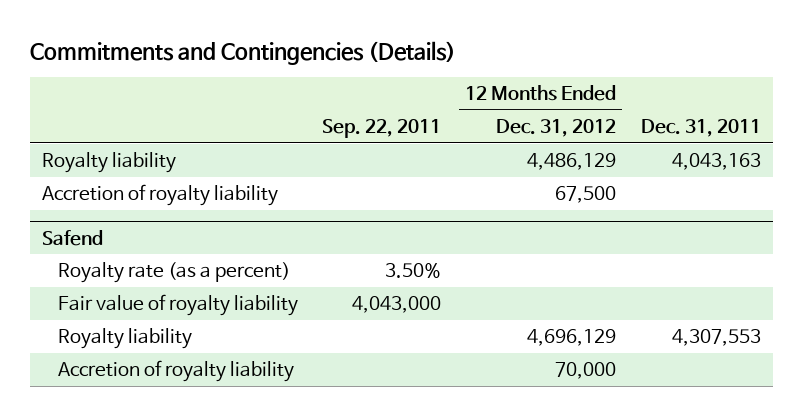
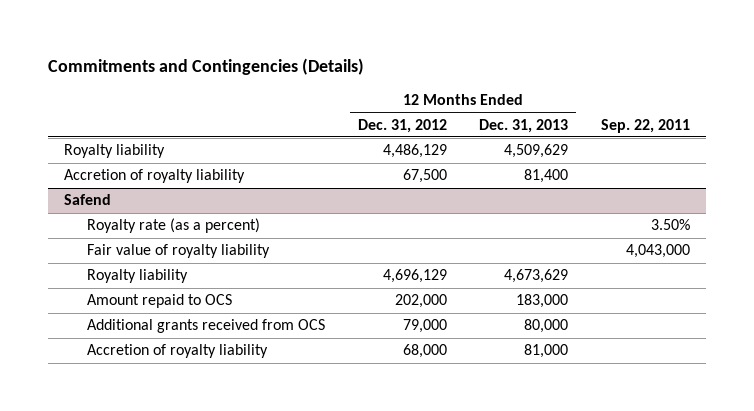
[640,119,761,138] Dec. 31, 2011 -> none
none -> [479,118,569,133] Dec. 31, 2013
none -> [87,294,233,309] Amount repaid to OCS
none -> [87,319,326,334] Additional grants received from OCS
[555,362,617,380] 70,000 -> [402,344,447,359] 68,000

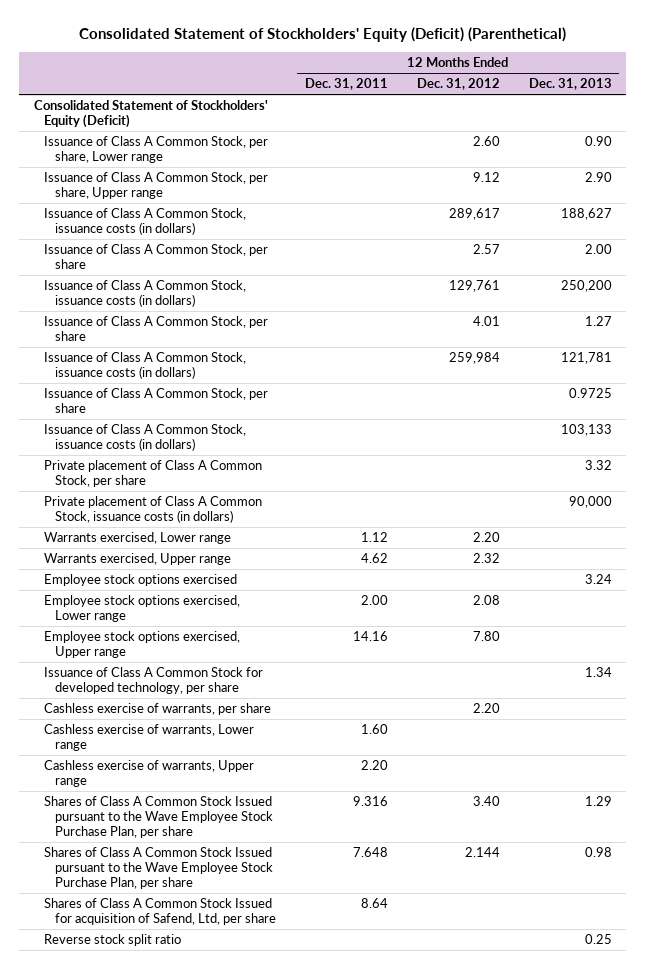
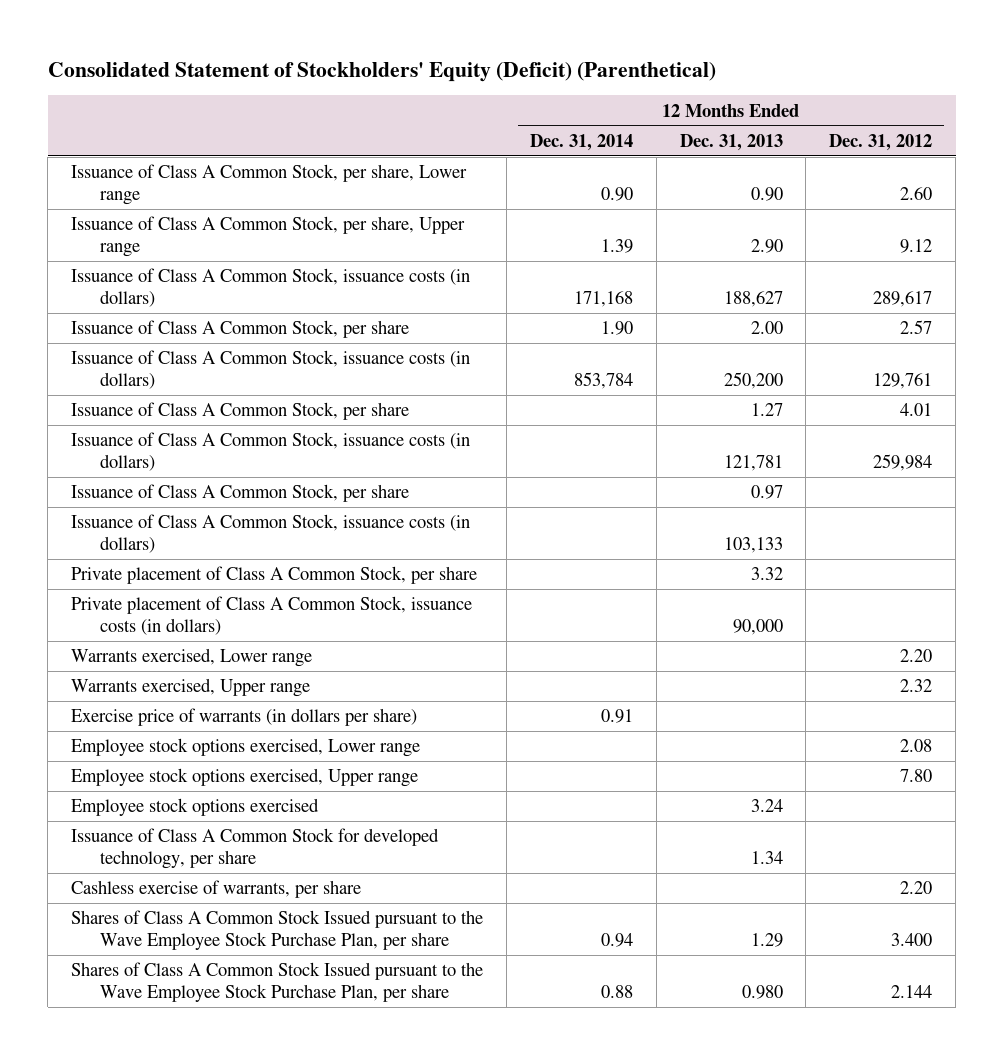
[304,78,388,91] Dec. 31, 2011 -> none
none -> [529,133,633,151] Dec. 31, 2014
[33,100,268,129] Consolidated Statement of Stockholders' Equity (Deficit) -> none
[568,388,612,399] 0.9725 -> [750,485,783,500] 0.97
none -> [71,708,418,727] Exercise price of warrants (in dollars per share)
[44,574,238,587] Employee stock options exercised -> [71,798,320,817] Employee stock options exercised
[44,724,255,752] Cashless exercise of warrants, Lower range -> none
[44,760,255,788] Cashless exercise of warrants, Upper range -> none
[44,898,276,926] Shares of Class A Common Stock Issued for acquisition of Safend, Ltd, per share -> none
[44,934,182,947] Reverse stock split ratio -> none
[472,796,500,807] 3.40 -> [891,932,933,946] 3.400
[584,847,612,858] 0.98 -> [741,984,783,999] 0.980

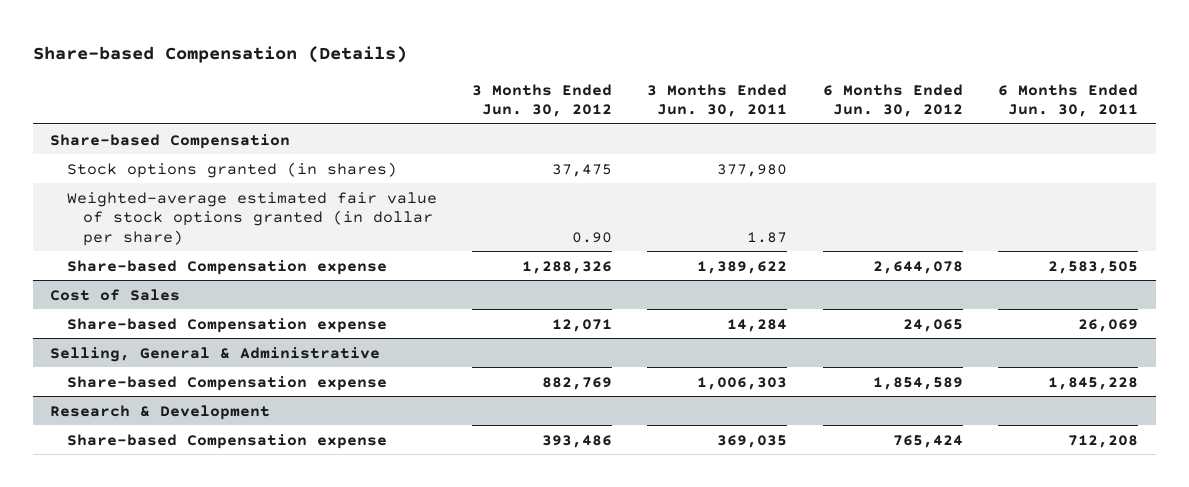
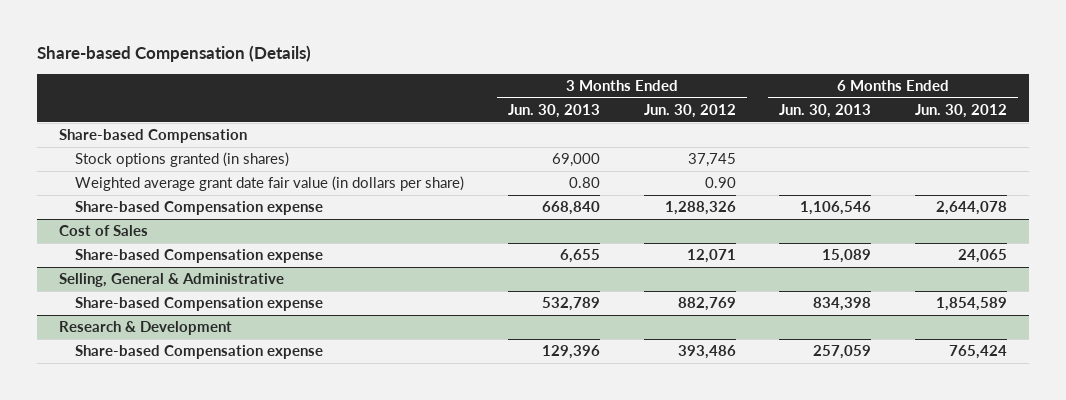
[647,83,788,118] 3 Months Ended Jun. 30, 2011 -> none
[998,83,1139,118] 6 Months Ended Jun. 30, 2011 -> none
none -> [507,104,600,119] Jun. 30, 2013
none -> [779,104,872,119] Jun. 30, 2013
[552,163,613,177] 37,475 -> [687,153,736,168] 37,745
[66,191,437,246] Weighted-average estimated fair value of stock options granted (in dollar per share) -> [75,176,465,192] Weighted average grant date fair value (in dollars per share)

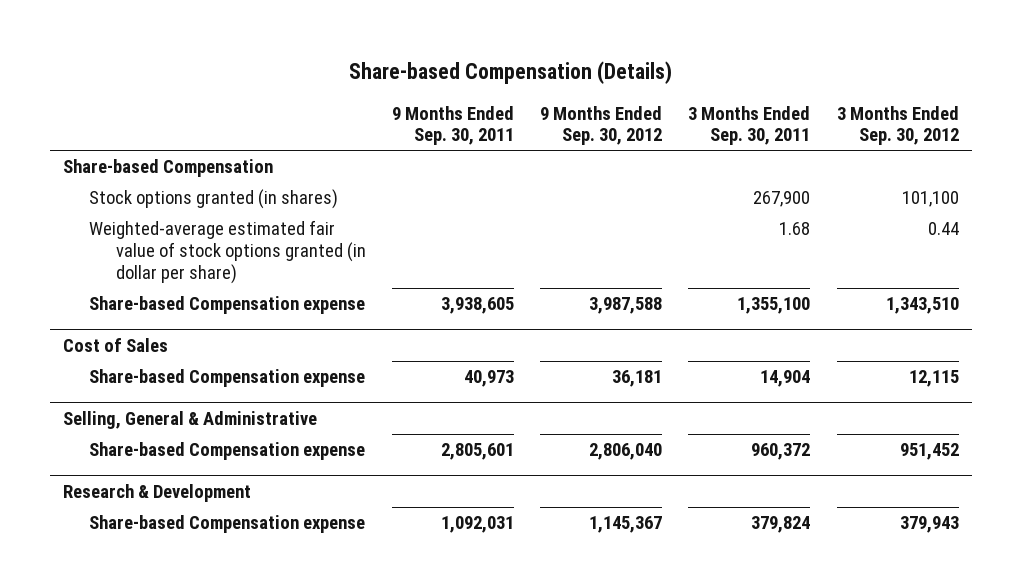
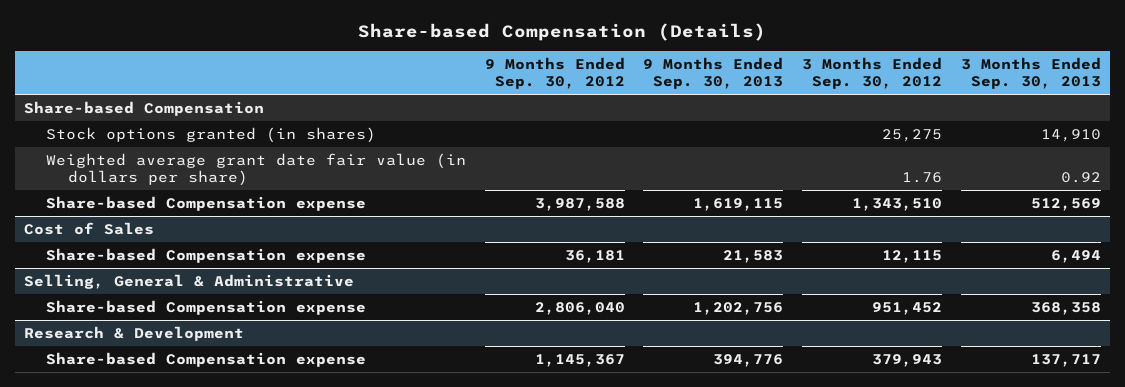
[392,105,515,146] 9 Months Ended Sep. 30, 2011 -> none
[688,105,811,146] 3 Months Ended Sep. 30, 2011 -> none
none -> [643,57,784,89] 9 Months Ended Sep. 30, 2013
none -> [960,57,1101,89] 3 Months Ended Sep. 30, 2013
[901,191,959,208] 101,100 -> [881,129,942,143] 25,275
[89,220,367,284] Weighted-average estimated fair value of stock options granted (in dollar per share) -> [45,153,466,186] Weighted average grant date fair value (in dollars per share)
[927,222,959,236] 0.44 -> [901,171,942,183] 1.76

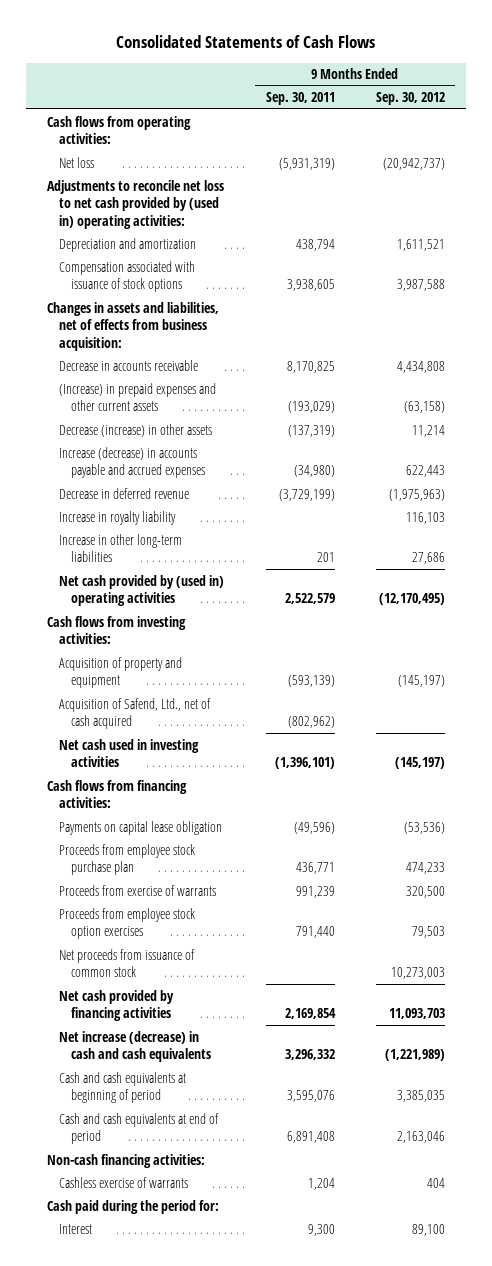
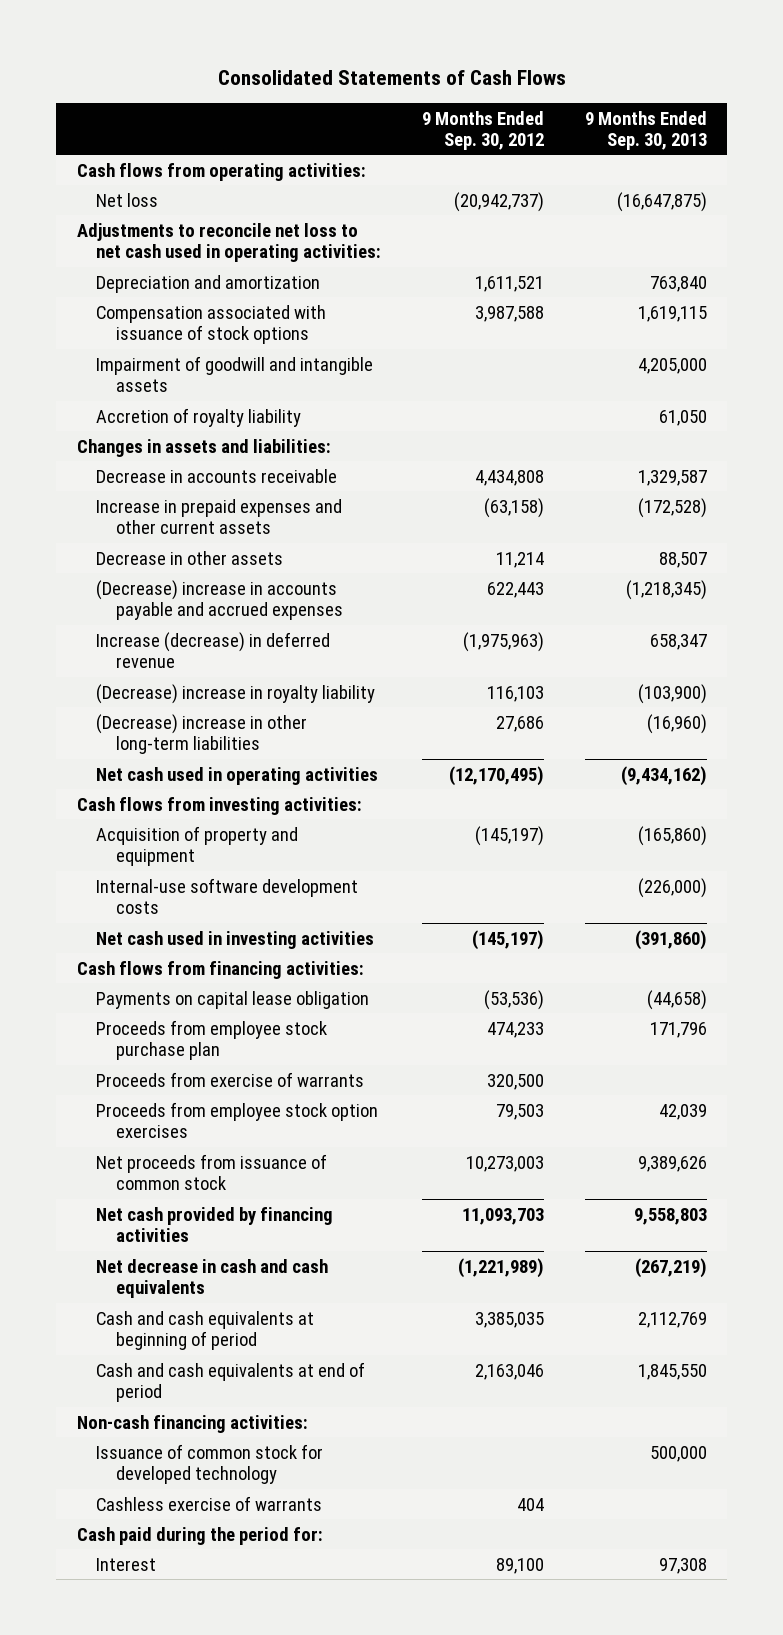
[265,92,335,106] Sep. 30, 2011 -> none
none -> [584,110,707,150] 9 Months Ended Sep. 30, 2013
[47,179,225,229] Adjustments to reconcile net loss to net cash provided by (used in) operating activities: -> [76,222,382,262] Adjustments to reconcile net loss to net cash used in operating activities:
none -> [96,355,374,392] Impairment of goodwill and intangible assets
none -> [96,407,302,427] Accretion of royalty liability
[47,301,220,351] Changes in assets and liabilities, net of effects from business acquisition: -> [76,438,331,457] Changes in assets and liabilities:
[59,382,217,412] (Increase) in prepaid expenses and other current assets -> [96,498,343,534] Increase in prepaid expenses and other current assets
[59,423,213,437] Decrease (increase) in other assets -> [96,550,284,565] Decrease in other assets
[59,446,206,479] Increase (decrease) in accounts payable and accrued expenses -> [96,579,344,620] (Decrease) increase in accounts payable and accrued expenses
[59,487,190,499] Decrease in deferred revenue -> [96,631,331,668] Increase (decrease) in deferred revenue
[59,510,177,525] Increase in royalty liability -> [96,683,376,704] (Decrease) increase in royalty liability
[59,533,183,563] Increase in other long-term liabilities -> [96,713,308,754] (Decrease) increase in other long-term liabilities
[59,574,225,607] Net cash provided by (used in) operating activities -> [96,766,379,785] Net cash used in operating activities
[59,697,212,730] Acquisition of Safend, Ltd., net of cash acquired -> none
none -> [96,877,359,914] Internal-use software development costs
[59,1030,212,1063] Net increase (decrease) in cash and cash equivalents -> [96,1258,329,1298] Net decrease in cash and cash equivalents
none -> [96,1443,324,1484] Issuance of common stock for developed technology

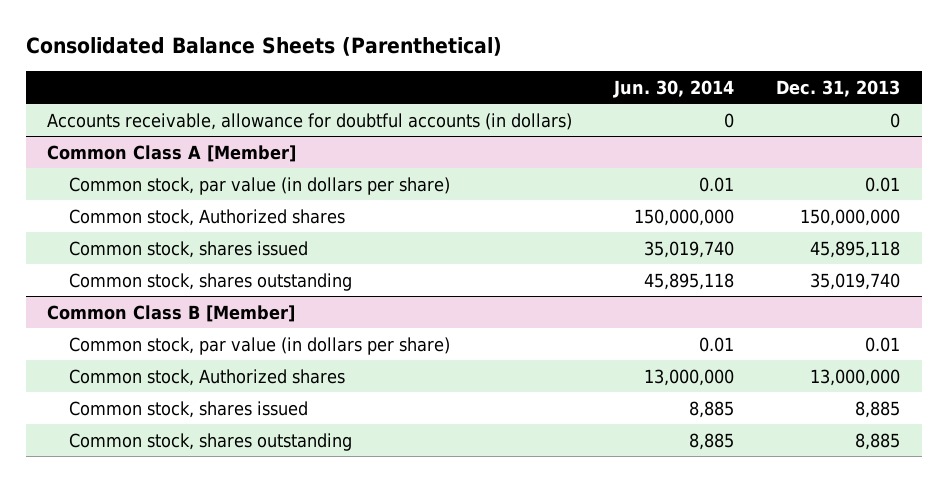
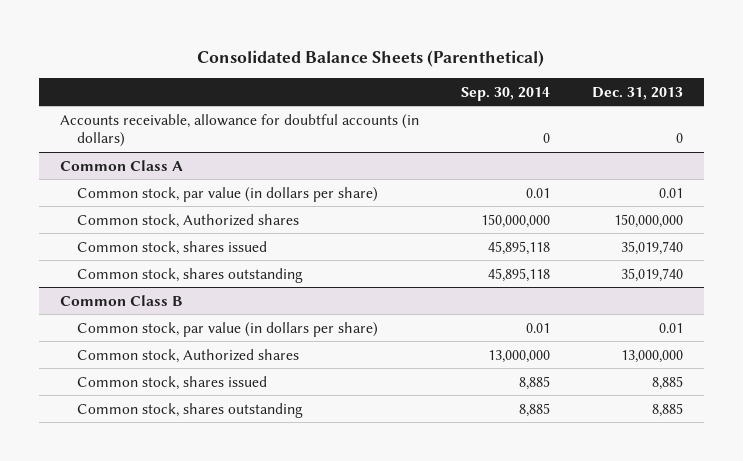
[613,79,735,98] Jun. 30, 2014 -> none
none -> [460,86,550,101] Sep. 30, 2014
[47,144,297,162] Common Class A [Member] -> [59,159,183,171] Common Class A
[810,240,901,258] 45,895,118 -> [620,240,683,255] 35,019,740
[47,304,296,322] Common Class B [Member] -> [59,294,182,306] Common Class B

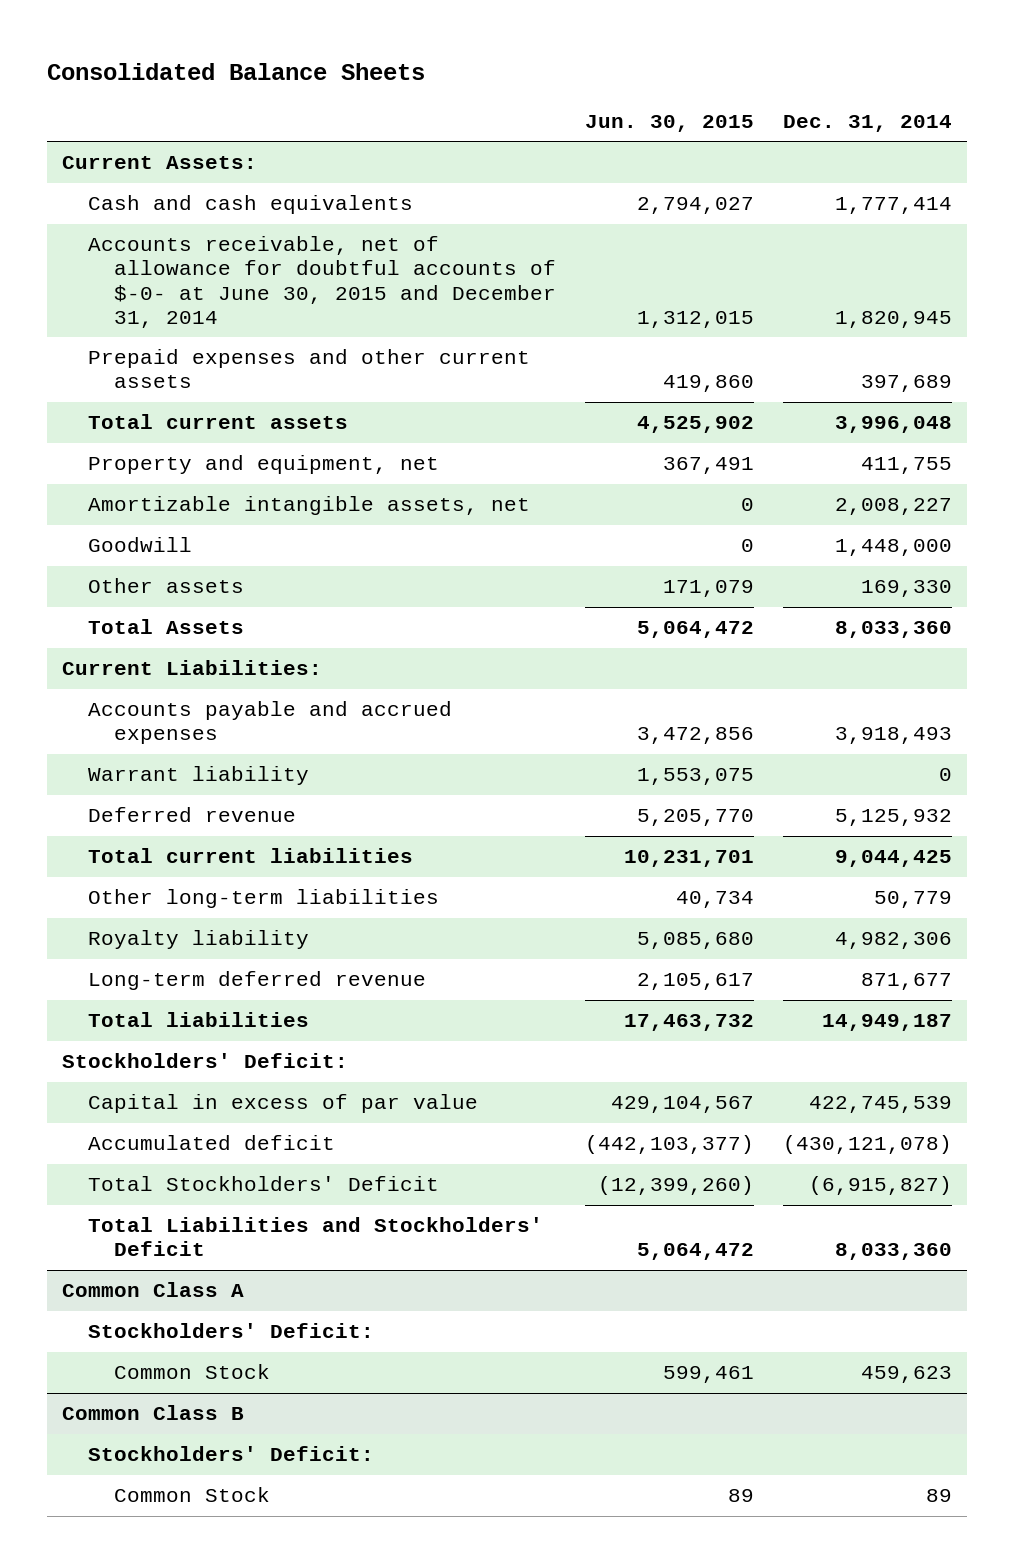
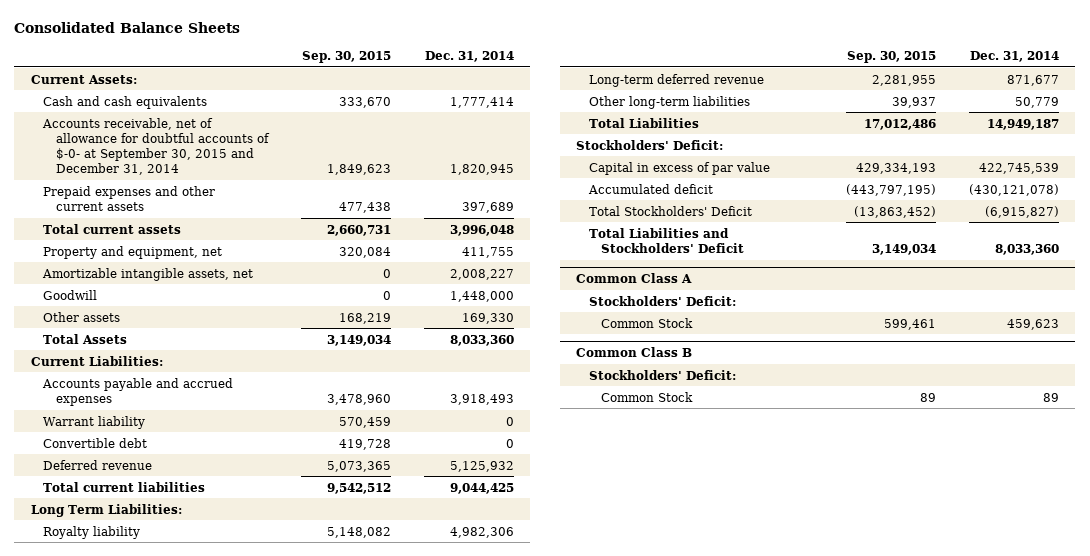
[585,114,755,132] Jun. 30, 2015 -> none
none -> [301,51,391,64] Sep. 30, 2015
[87,236,557,328] Accounts receivable, net of allowance for doubtful accounts of $-0- at June 30, 2015 and December 31, 2014 -> [42,117,270,175] Accounts receivable, net of allowance for doubtful accounts of $-0- at September 30, 2015 and December 31, 2014
none -> [43,437,148,448] Convertible debt
none -> [30,503,182,517] Long Term Liabilities:
[87,889,439,909] Other long-term liabilities -> [588,95,750,109] Other long-term liabilities
[87,1012,309,1028] Total liabilities -> [588,117,699,128] Total Liabilities

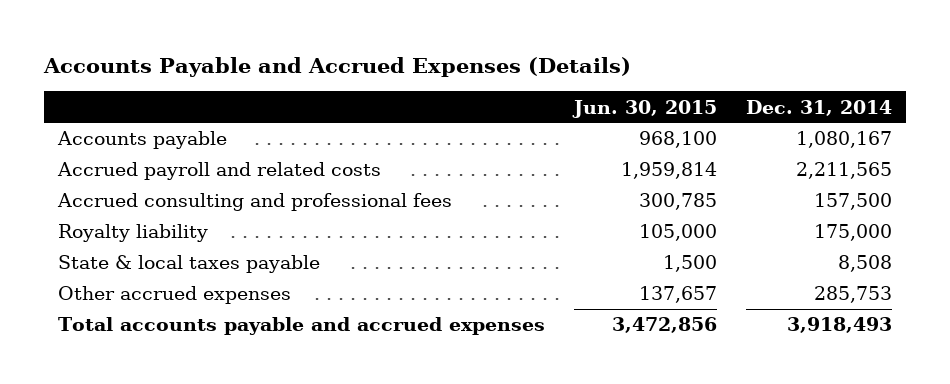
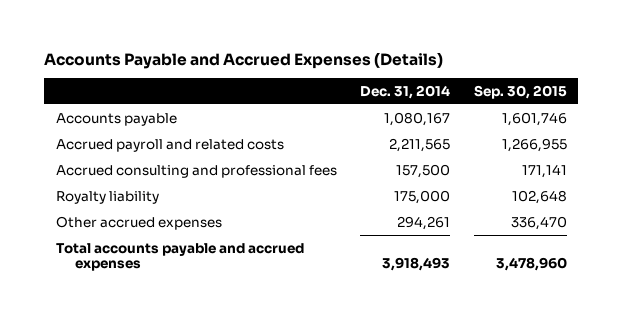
[571,99,717,118] Jun. 30, 2015 -> none
none -> [473,84,567,99] Sep. 30, 2015
[58,255,321,274] State & local taxes payable -> none
[813,286,892,304] 285,753 -> [397,215,451,230] 294,261

